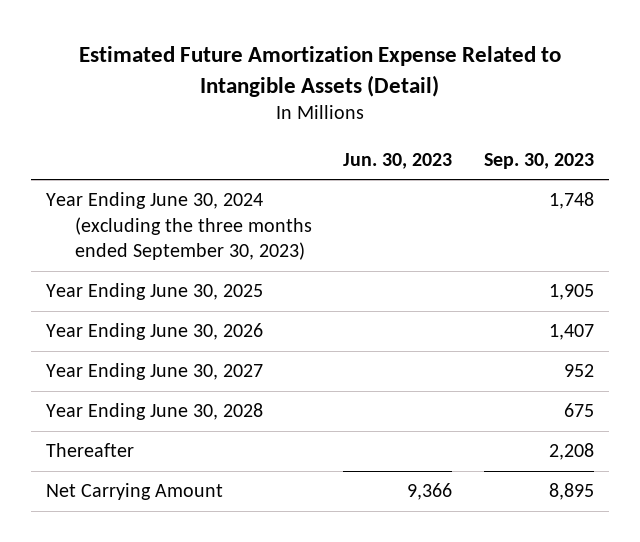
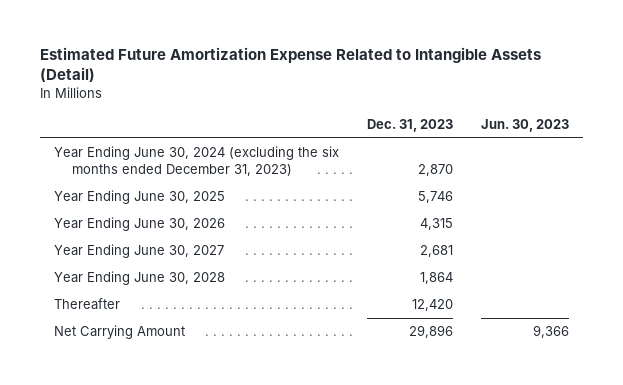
[483,152,594,169] Sep. 30, 2023 -> none
none -> [366,119,453,133] Dec. 31, 2023
[46,192,313,261] Year Ending June 30, 2024 (excluding the three months ended September 30, 2023) -> [53,146,339,177] Year Ending June 30, 2024 (excluding the six months ended December 31, 2023)

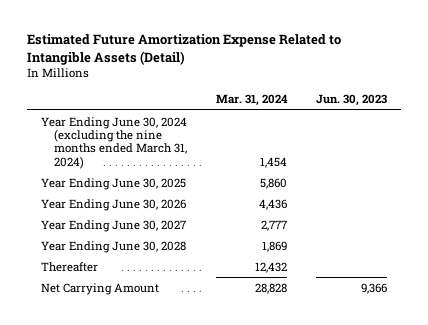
[366,119,453,133] Dec. 31, 2023 -> none
none -> [216,94,289,107] Mar. 31, 2024
[53,146,339,177] Year Ending June 30, 2024 (excluding the six months ended December 31, 2023) -> [40,116,188,169] Year Ending June 30, 2024 (excluding the nine months ended March 31, 2024)

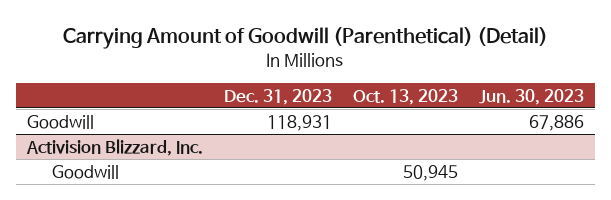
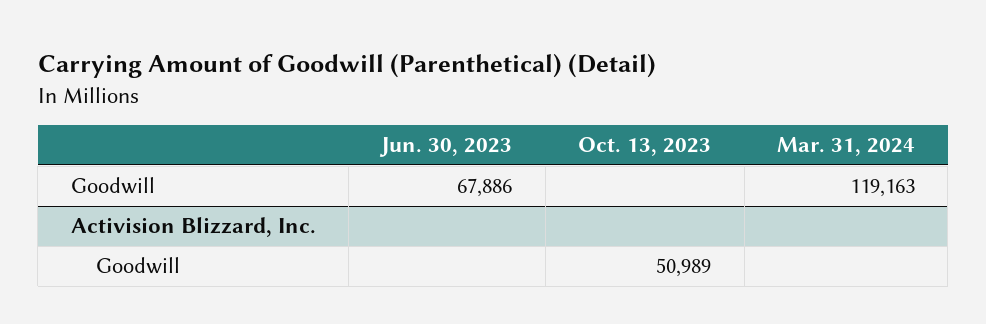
[223,88,332,105] Dec. 31, 2023 -> none
none -> [776,137,915,157] Mar. 31, 2024
[403,164,459,181] 50,945 -> [656,258,712,278] 50,989

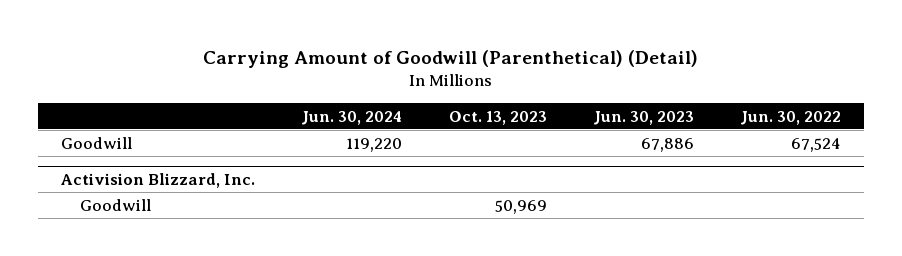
[776,137,915,157] Mar. 31, 2024 -> none
none -> [301,110,403,125] Jun. 30, 2024
none -> [739,110,841,125] Jun. 30, 2022
[656,258,712,278] 50,989 -> [494,199,547,214] 50,969

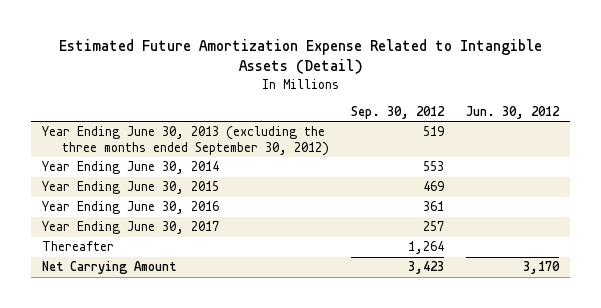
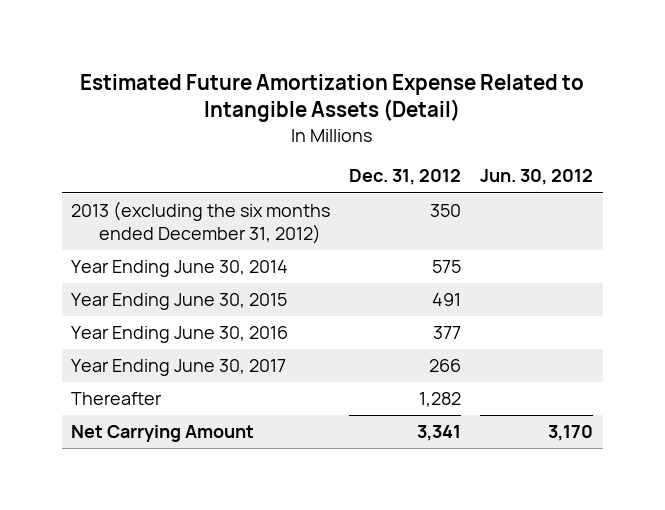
[350,106,445,120] Sep. 30, 2012 -> none
none -> [349,169,462,186] Dec. 31, 2012
[42,126,329,157] Year Ending June 30, 2013 (excluding the three months ended September 30, 2012) -> [71,201,331,245] 2013 (excluding the six months ended December 31, 2012)

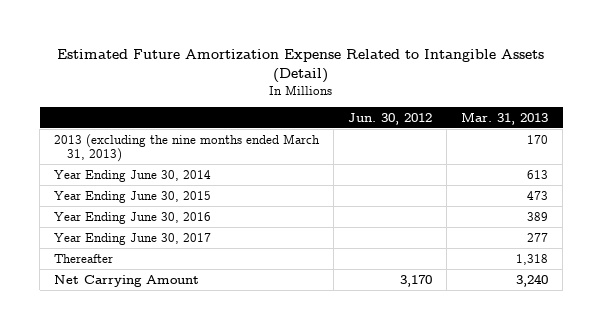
[349,169,462,186] Dec. 31, 2012 -> none
none -> [461,111,549,125] Mar. 31, 2013
[71,201,331,245] 2013 (excluding the six months ended December 31, 2012) -> [54,133,321,163] 2013 (excluding the nine months ended March 31, 2013)

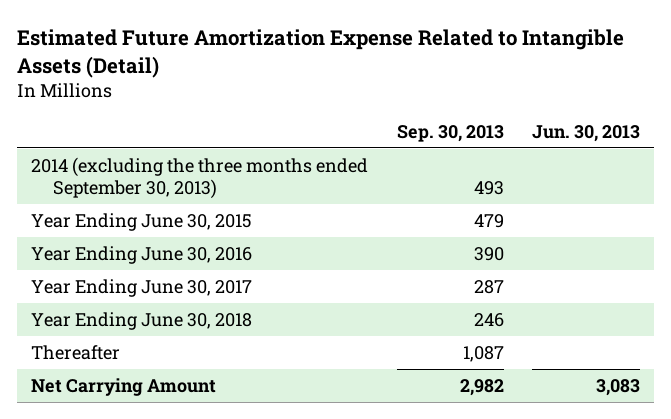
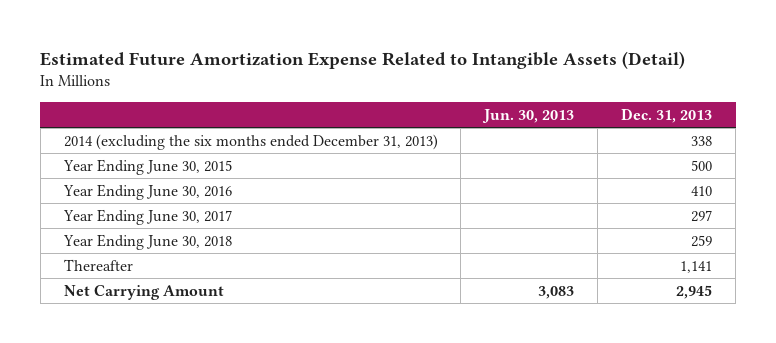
[396,124,504,142] Sep. 30, 2013 -> none
none -> [621,107,713,123] Dec. 31, 2013
[31,156,369,200] 2014 (excluding the three months ended September 30, 2013) -> [63,133,438,150] 2014 (excluding the six months ended December 31, 2013)

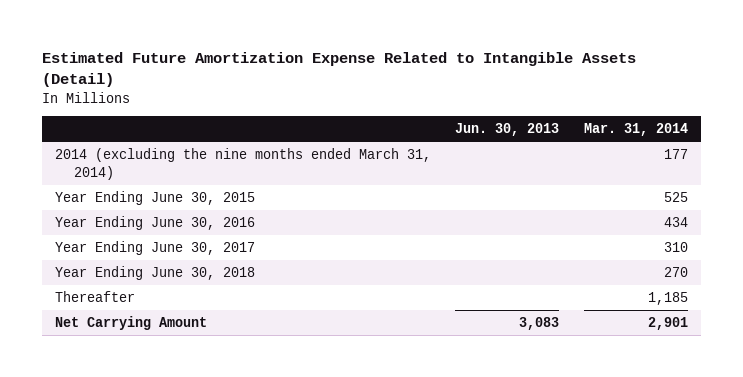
[621,107,713,123] Dec. 31, 2013 -> none
none -> [584,123,689,137] Mar. 31, 2014
[63,133,438,150] 2014 (excluding the six months ended December 31, 2013) -> [54,147,431,180] 2014 (excluding the nine months ended March 31, 2014)

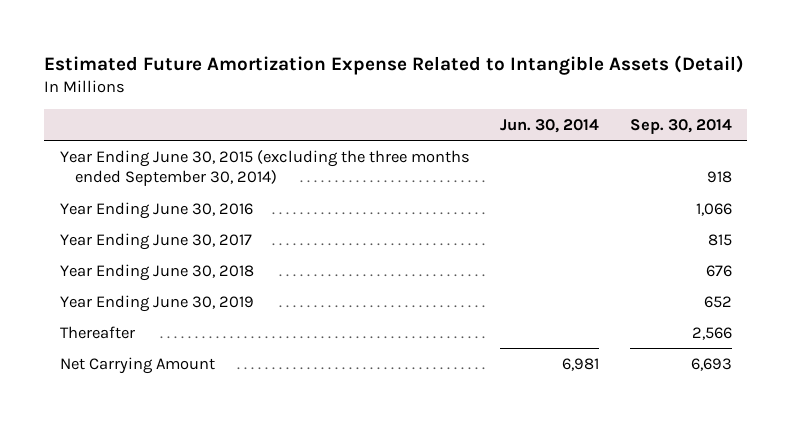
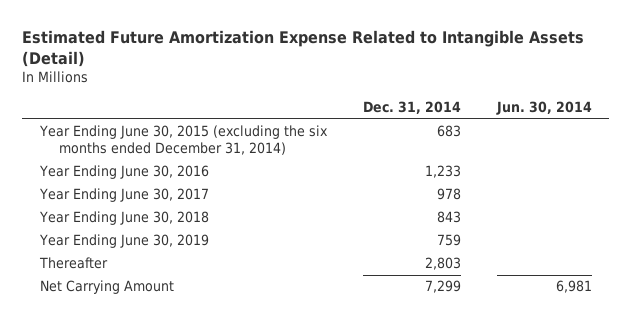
[629,118,732,134] Sep. 30, 2014 -> none
none -> [362,100,461,114] Dec. 31, 2014
[59,149,470,187] Year Ending June 30, 2015 (excluding the three months ended September 30, 2014) -> [39,125,329,156] Year Ending June 30, 2015 (excluding the six months ended December 31, 2014)

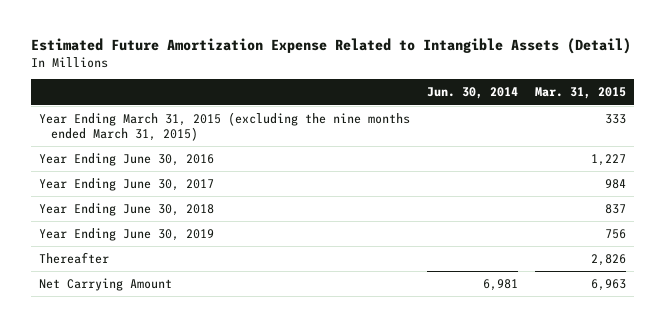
[362,100,461,114] Dec. 31, 2014 -> none
none -> [534,87,626,100] Mar. 31, 2015
[39,125,329,156] Year Ending June 30, 2015 (excluding the six months ended December 31, 2014) -> [39,111,411,142] Year Ending March 31, 2015 (excluding the nine months ended March 31, 2015)

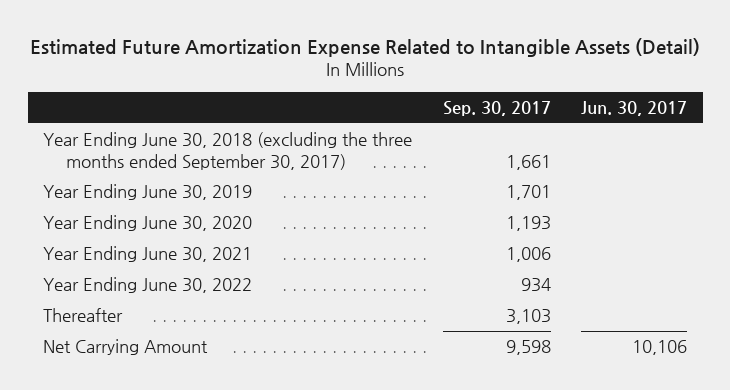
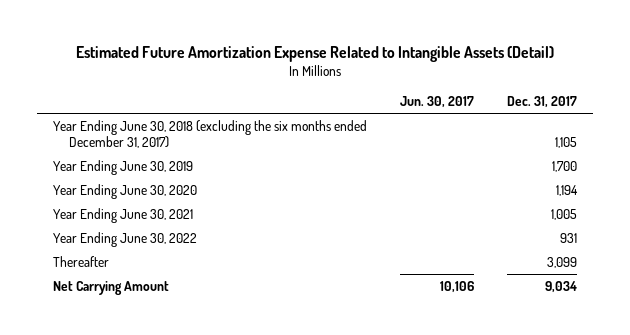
[442,100,551,116] Sep. 30, 2017 -> none
none -> [506,96,577,109] Dec. 31, 2017
[42,132,412,170] Year Ending June 30, 2018 (excluding the three months ended September 30, 2017) -> [53,120,368,149] Year Ending June 30, 2018 (excluding the six months ended December 31, 2017)

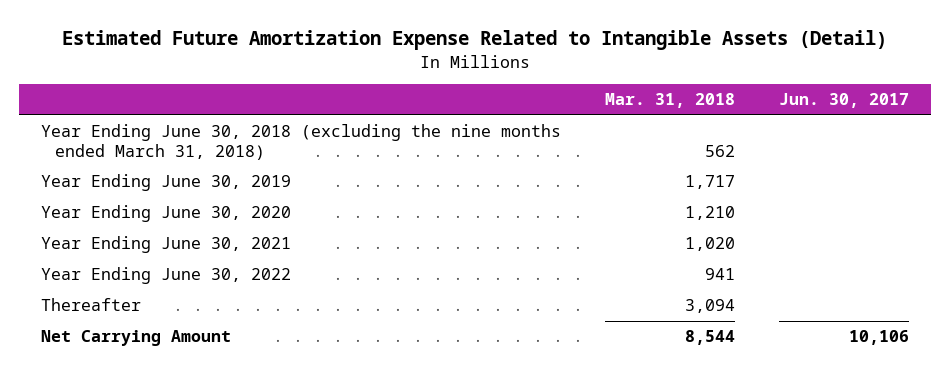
[506,96,577,109] Dec. 31, 2017 -> none
none -> [605,93,736,109] Mar. 31, 2018
[53,120,368,149] Year Ending June 30, 2018 (excluding the six months ended December 31, 2017) -> [41,124,562,160] Year Ending June 30, 2018 (excluding the nine months ended March 31, 2018)

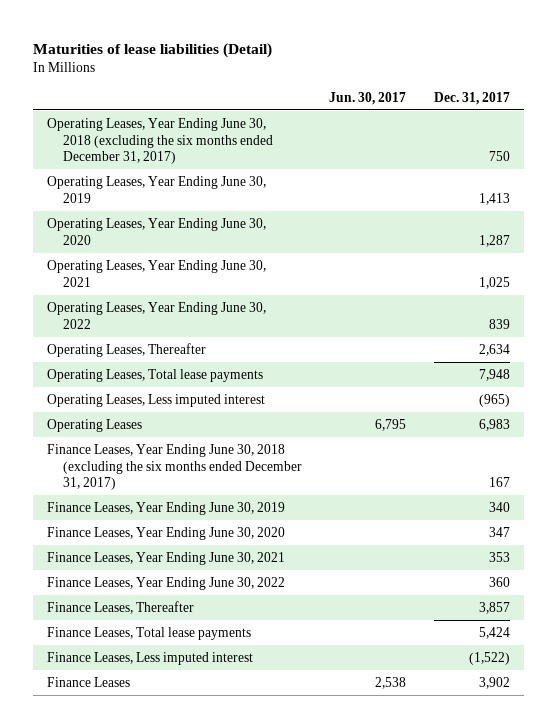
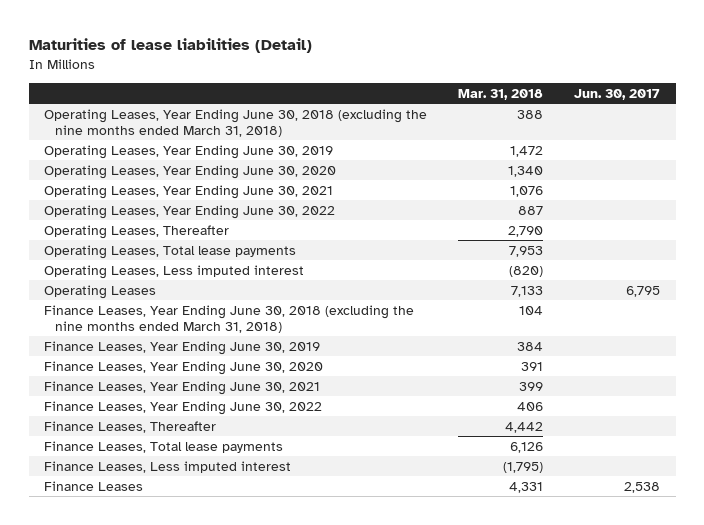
[433,91,510,105] Dec. 31, 2017 -> none
none -> [458,89,544,101] Mar. 31, 2018
[46,117,274,165] Operating Leases, Year Ending June 30, 2018 (excluding the six months ended December 31, 2017) -> [44,108,428,138] Operating Leases, Year Ending June 30, 2018 (excluding the nine months ended March 31, 2018)
[46,443,303,491] Finance Leases, Year Ending June 30, 2018 (excluding the six months ended December 31, 2017) -> [44,304,415,334] Finance Leases, Year Ending June 30, 2018 (excluding the nine months ended March 31, 2018)

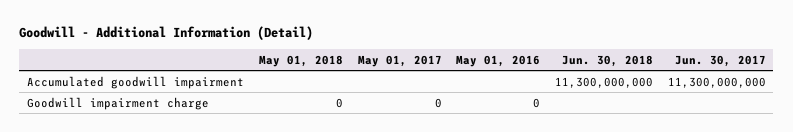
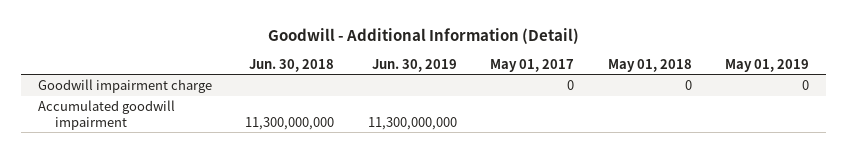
[456,54,541,67] May 01, 2016 -> none
[675,54,767,67] Jun. 30, 2017 -> none
none -> [371,58,457,72] Jun. 30, 2019
none -> [725,58,810,72] May 01, 2019
[26,75,244,89] Accumulated goodwill impairment -> [37,100,175,130] Accumulated goodwill impairment

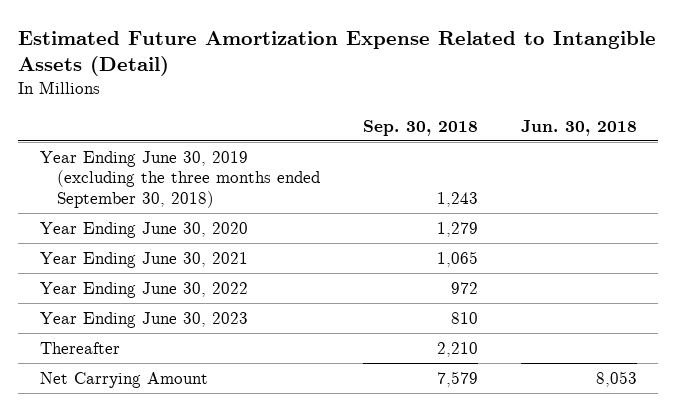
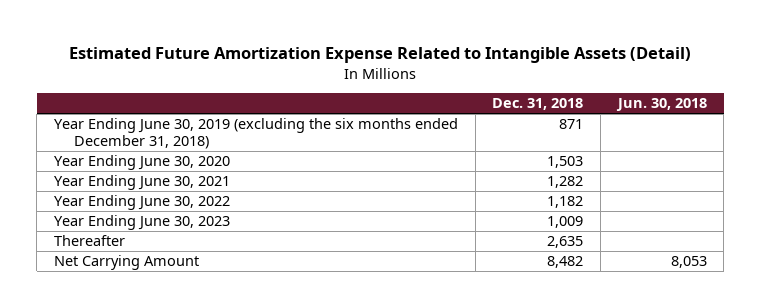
[362,119,478,136] Sep. 30, 2018 -> none
none -> [492,98,584,111] Dec. 31, 2018
[39,150,320,208] Year Ending June 30, 2019 (excluding the three months ended September 30, 2018) -> [54,118,459,150] Year Ending June 30, 2019 (excluding the six months ended December 31, 2018)

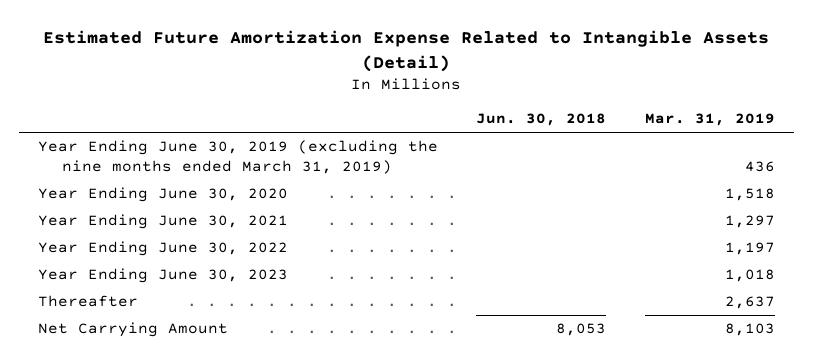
[492,98,584,111] Dec. 31, 2018 -> none
none -> [644,113,775,127] Mar. 31, 2019
[54,118,459,150] Year Ending June 30, 2019 (excluding the six months ended December 31, 2018) -> [37,140,438,174] Year Ending June 30, 2019 (excluding the nine months ended March 31, 2019)

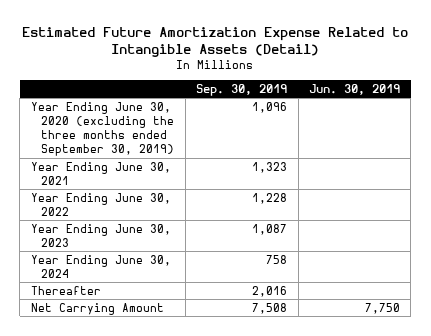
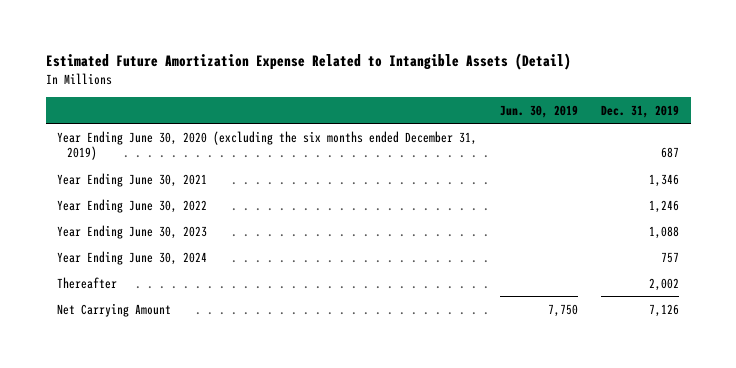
[196,83,288,96] Sep. 30, 2019 -> none
none -> [601,104,680,118] Dec. 31, 2019
[30,101,175,157] Year Ending June 30, 2020 (excluding the three months ended September 30, 2019) -> [57,130,478,161] Year Ending June 30, 2020 (excluding the six months ended December 31, 2019)

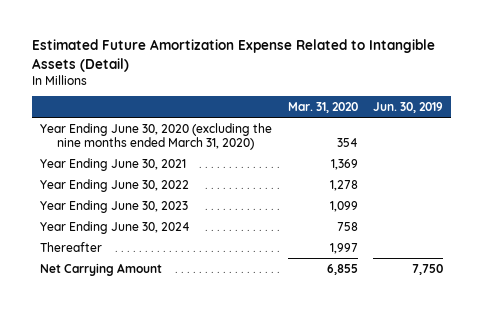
[601,104,680,118] Dec. 31, 2019 -> none
none -> [287,102,358,114] Mar. 31, 2020
[57,130,478,161] Year Ending June 30, 2020 (excluding the six months ended December 31, 2019) -> [39,122,272,150] Year Ending June 30, 2020 (excluding the nine months ended March 31, 2020)

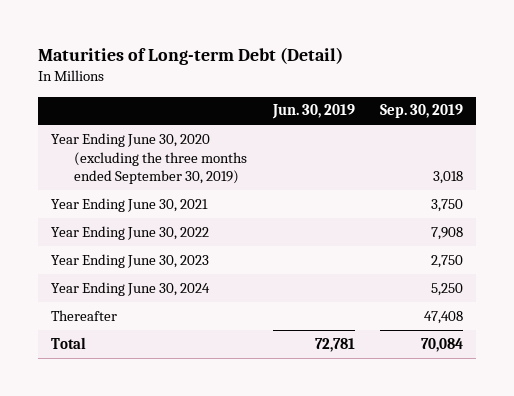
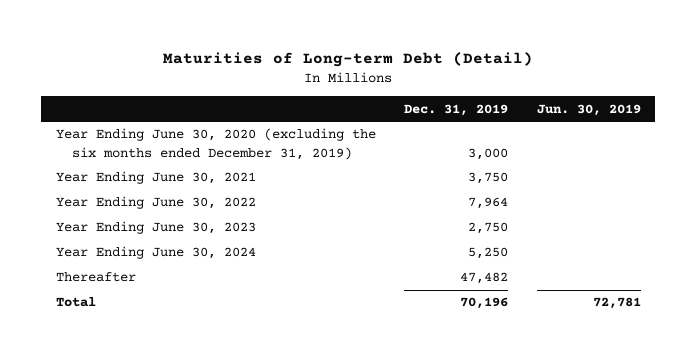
[380,104,464,119] Sep. 30, 2019 -> none
none -> [404,103,509,116] Dec. 31, 2019
[50,132,247,185] Year Ending June 30, 2020 (excluding the three months ended September 30, 2019) -> [55,128,376,160] Year Ending June 30, 2020 (excluding the six months ended December 31, 2019)

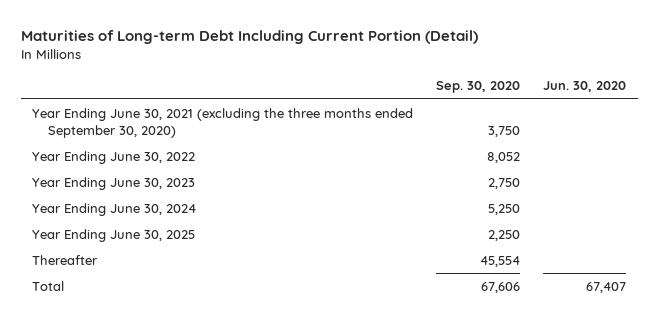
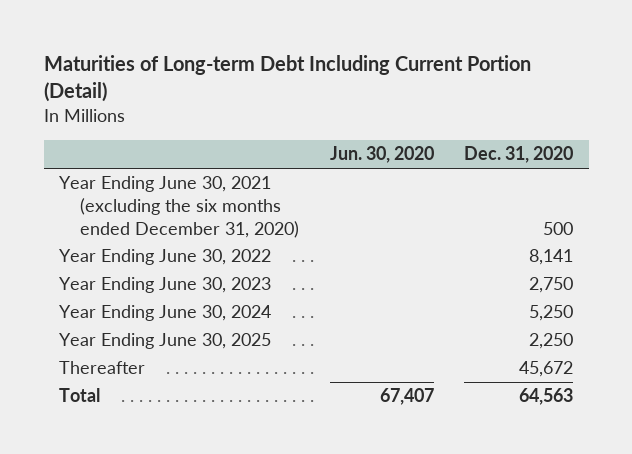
[436,81,521,94] Sep. 30, 2020 -> none
none -> [464,146,574,164] Dec. 31, 2020
[32,107,414,138] Year Ending June 30, 2021 (excluding the three months ended September 30, 2020) -> [59,176,299,238] Year Ending June 30, 2021 (excluding the six months ended December 31, 2020)

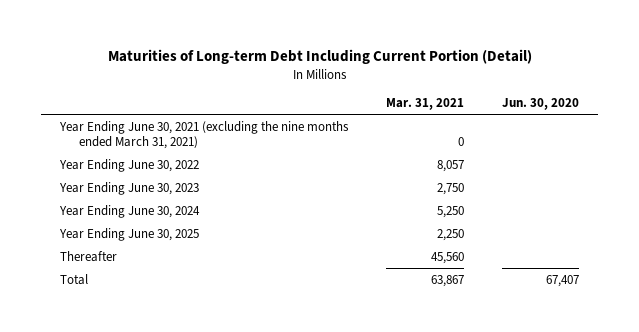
[464,146,574,164] Dec. 31, 2020 -> none
none -> [386,98,465,111] Mar. 31, 2021
[59,176,299,238] Year Ending June 30, 2021 (excluding the six months ended December 31, 2020) -> [59,120,350,150] Year Ending June 30, 2021 (excluding the nine months ended March 31, 2021)

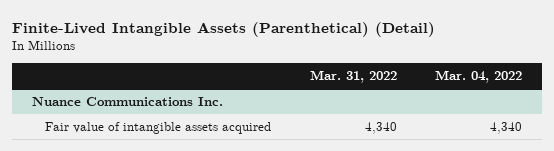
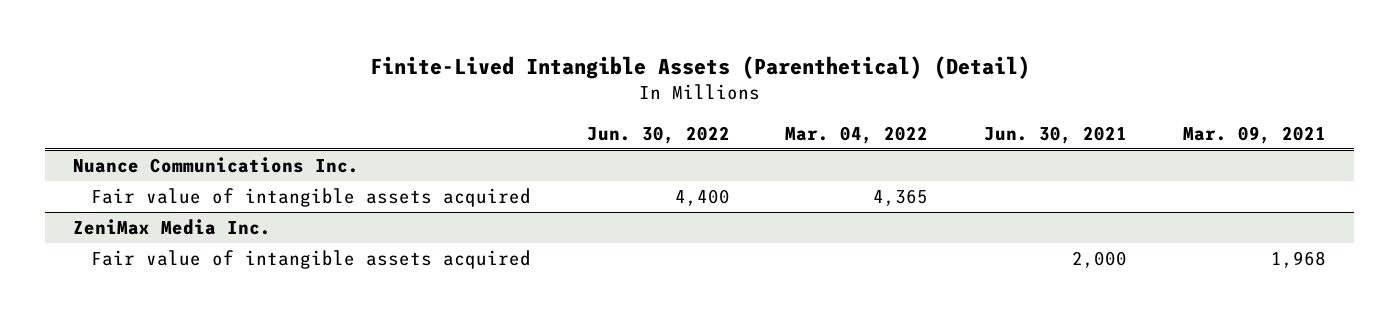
[309,70,397,84] Mar. 31, 2022 -> none
none -> [586,125,730,144] Jun. 30, 2022
none -> [984,125,1128,144] Jun. 30, 2021
none -> [1182,125,1326,144] Mar. 09, 2021
[490,121,523,134] 4,340 -> [873,188,929,206] 4,365
none -> [73,218,272,235] ZeniMax Media Inc.
none -> [90,249,531,269] Fair value of intangible assets acquired

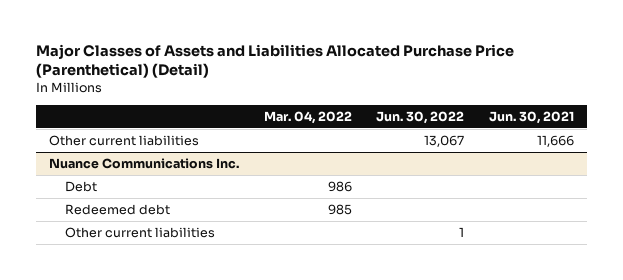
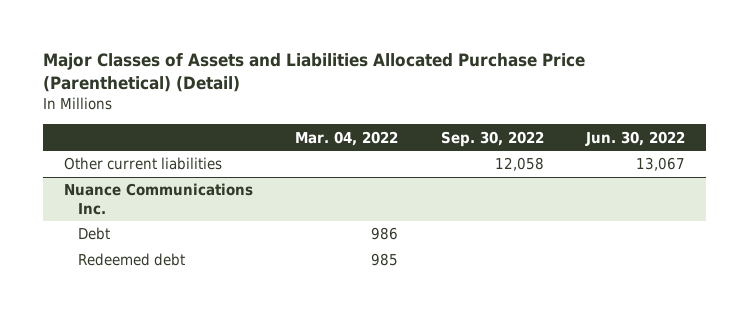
[489,110,575,124] Jun. 30, 2021 -> none
none -> [440,130,544,147] Sep. 30, 2022
[65,227,216,239] Other current liabilities -> none

